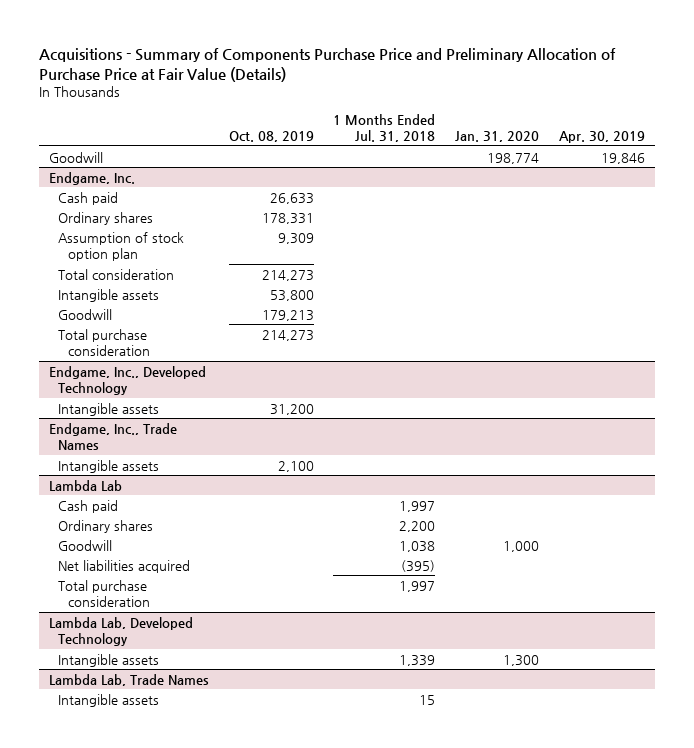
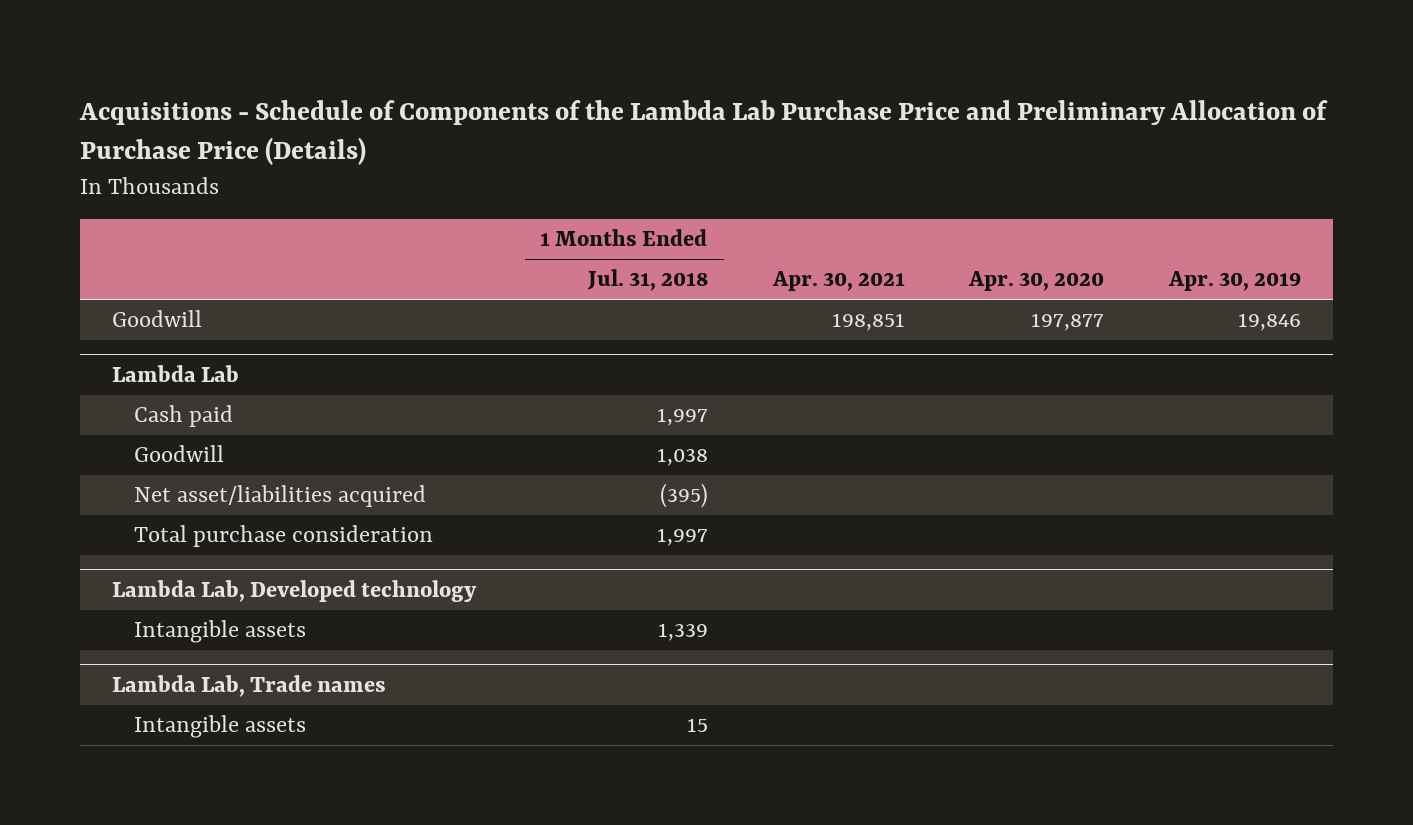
[38,47,616,82] Acquisitions - Summary of Components Purchase Price and Preliminary Allocation of Purchase Price at Fair Value (Details) -> [78,99,1328,166] Acquisitions - Schedule of Components of the Lambda Lab Purchase Price and Preliminary Allocation of Purchase Price (Details)
[228,131,314,143] Oct. 08, 2019 -> none
[455,131,540,143] Jan. 31, 2020 -> none
none -> [771,271,905,292] Apr. 30, 2021
none -> [968,271,1105,292] Apr. 30, 2020
[48,171,135,185] Endgame, Inc. -> none
[58,191,119,205] Cash paid -> none
[58,211,154,225] Ordinary shares -> none
[58,231,185,261] Assumption of stock option plan -> none
[58,268,175,280] Total consideration -> none
[58,288,160,302] Intangible assets -> none
[58,308,113,320] Goodwill -> none
[58,328,150,356] Total purchase consideration -> none
[48,365,206,395] Endgame, Inc., Developed Technology -> none
[58,402,160,416] Intangible assets -> none
[48,422,177,450] Endgame, Inc., Trade Names -> none
[58,459,160,473] Intangible assets -> none
[58,519,154,533] Ordinary shares -> none
[58,559,191,573] Net liabilities acquired -> [134,485,427,508] Net asset/liabilities acquired
[48,616,193,646] Lambda Lab, Developed Technology -> [112,580,478,603] Lambda Lab, Developed technology
[48,673,209,686] Lambda Lab, Trade Names -> [112,675,387,698] Lambda Lab, Trade names

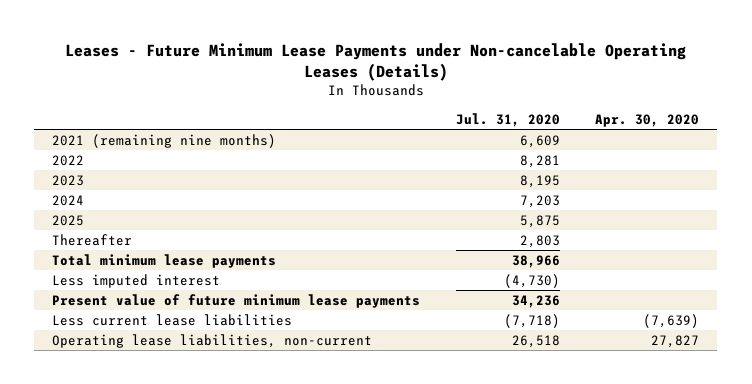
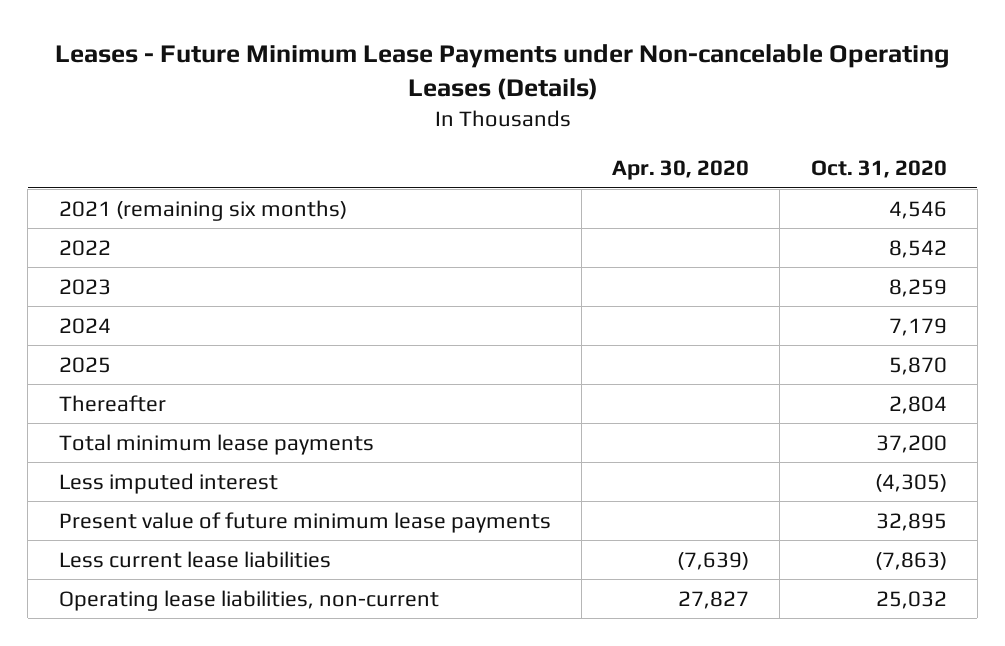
[455,112,560,127] Jul. 31, 2020 -> none
none -> [810,160,947,179] Oct. 31, 2020
[52,133,277,148] 2021 (remaining nine months) -> [58,199,347,221] 2021 (remaining six months)

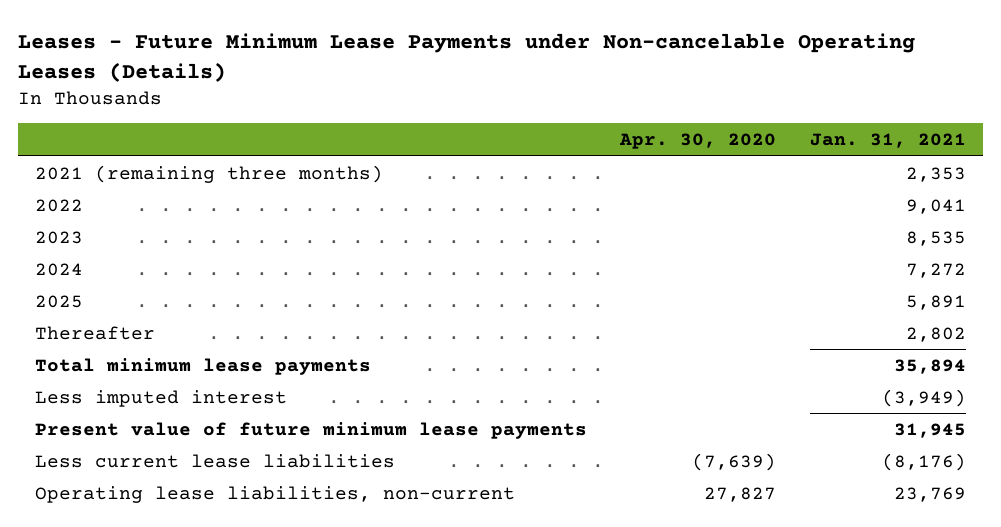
[810,160,947,179] Oct. 31, 2020 -> none
none -> [810,133,967,149] Jan. 31, 2021
[58,199,347,221] 2021 (remaining six months) -> [34,164,383,183] 2021 (remaining three months)

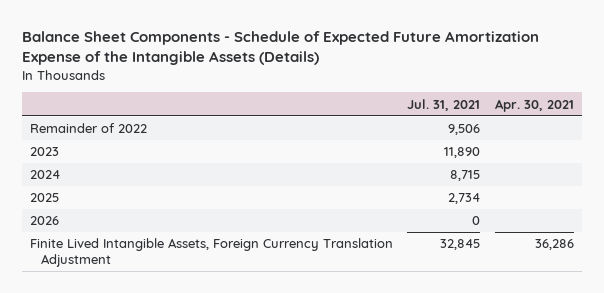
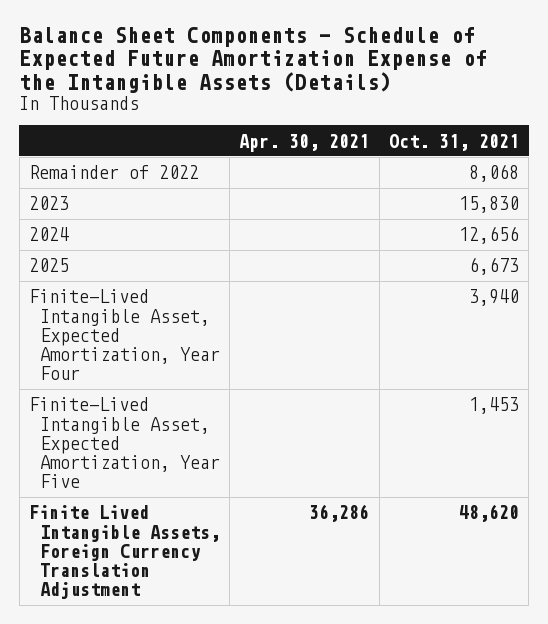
[407,98,481,111] Jul. 31, 2021 -> none
none -> [388,133,519,151] Oct. 31, 2021
[29,216,59,226] 2026 -> [28,289,220,381] Finite-Lived Intangible Asset, Expected Amortization, Year Four
none -> [28,397,220,489] Finite-Lived Intangible Asset, Expected Amortization, Year Five

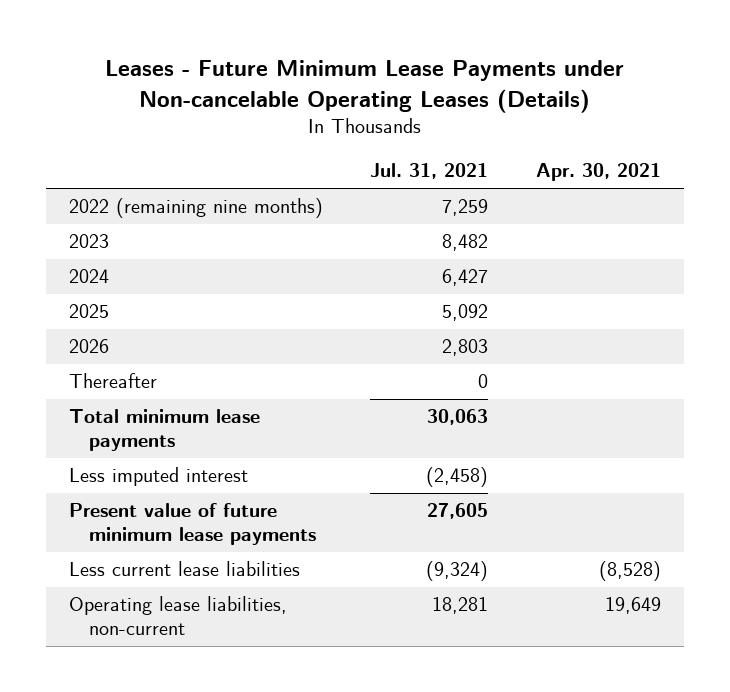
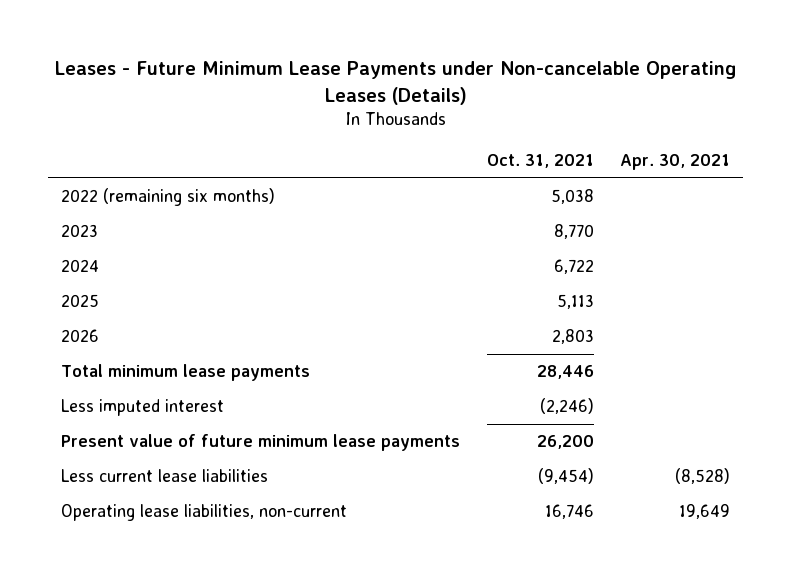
[370,163,489,180] Jul. 31, 2021 -> none
none -> [486,154,594,169] Oct. 31, 2021
[69,198,324,219] 2022 (remaining nine months) -> [61,188,276,207] 2022 (remaining six months)
[69,373,158,389] Thereafter -> none

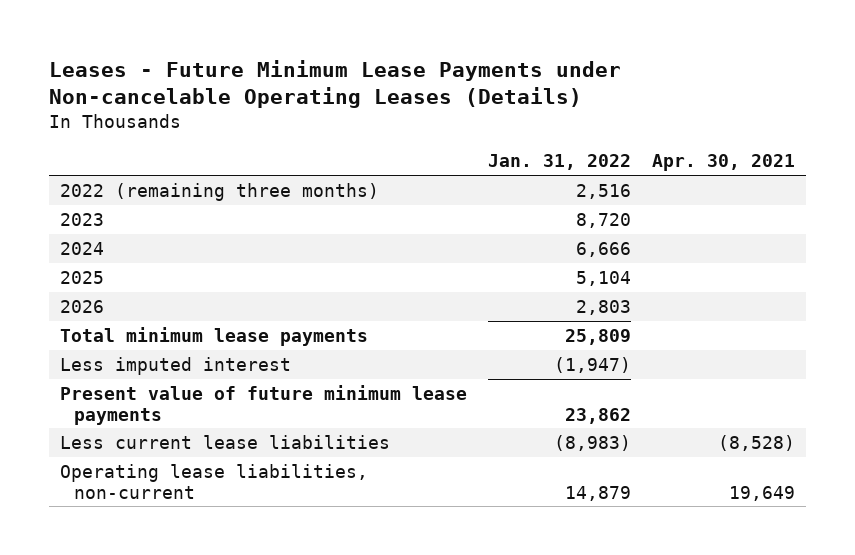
[486,154,594,169] Oct. 31, 2021 -> none
none -> [488,154,632,171] Jan. 31, 2022
[61,188,276,207] 2022 (remaining six months) -> [59,182,379,201] 2022 (remaining three months)

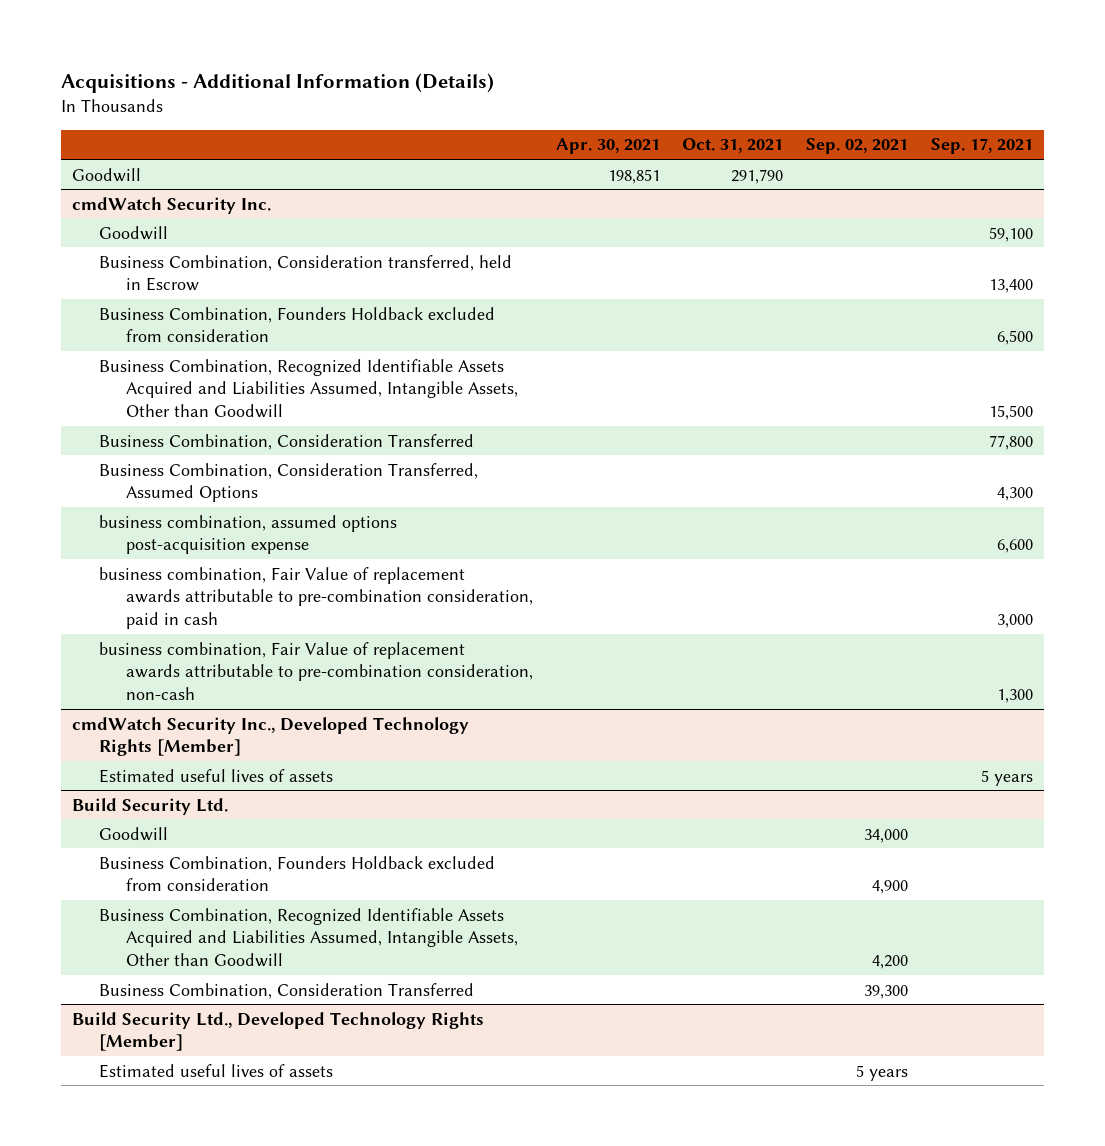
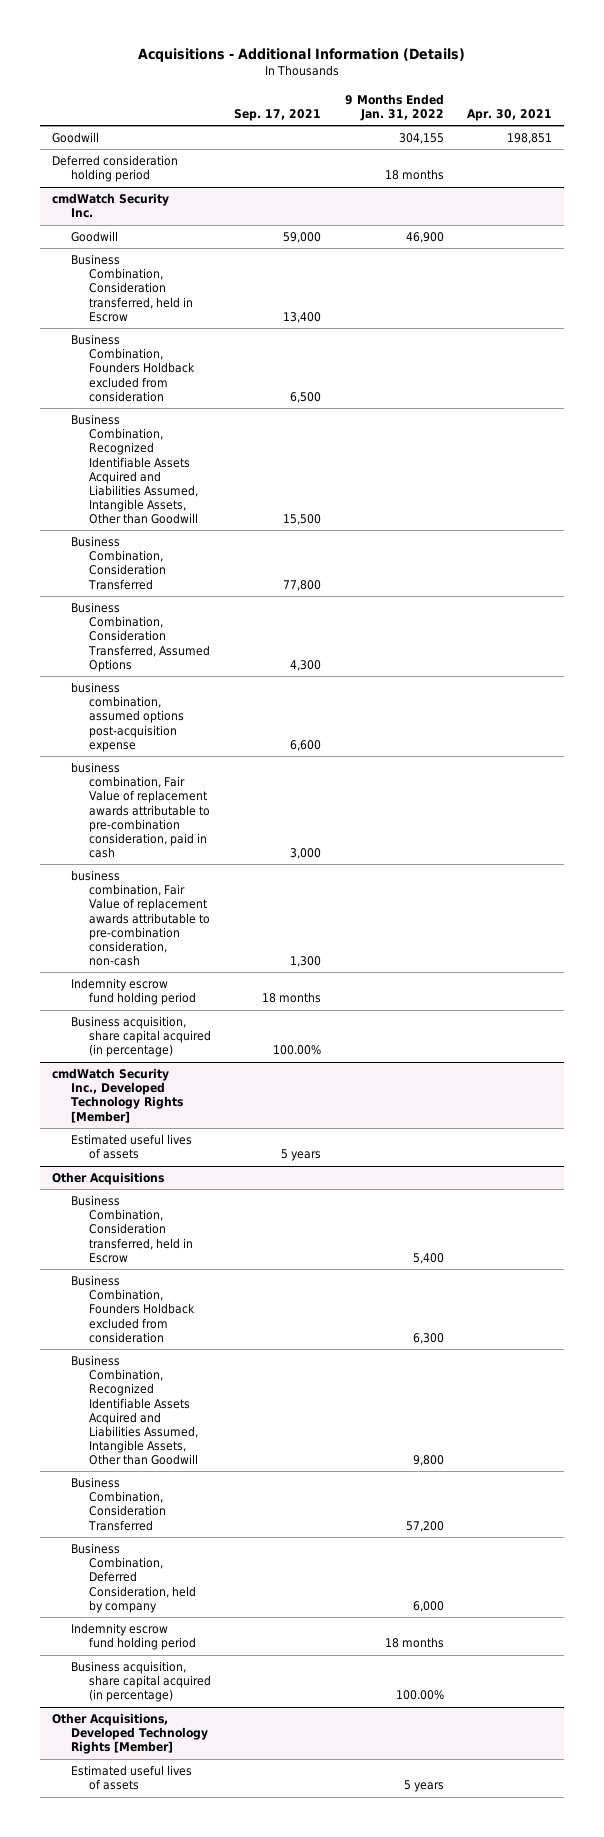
[682,138,784,154] Oct. 31, 2021 -> none
[805,138,908,155] Sep. 02, 2021 -> none
none -> [344,93,444,121] 9 Months Ended Jan. 31, 2022
none -> [51,155,178,183] Deferred consideration holding period
[988,226,1033,242] 59,100 -> [283,232,322,244] 59,000
none -> [70,978,197,1006] Indemnity escrow fund holding period
none -> [70,1016,212,1058] Business acquisition, share capital acquired (in percentage)
[71,797,228,815] Build Security Ltd. -> none
[99,826,169,841] Goodwill -> none
[99,855,496,892] Business Combination, Founders Holdback excluded from consideration -> none
[99,907,519,967] Business Combination, Recognized Identifiable Assets Acquired and Liabilities Assumed, Intangible Assets, Other than Goodwill -> none
[99,982,475,999] Business Combination, Consideration Transferred -> none
[71,1011,484,1052] Build Security Ltd., Developed Technology Rights [Member] -> none
[99,1063,334,1078] Estimated useful lives of assets -> none
none -> [51,1172,164,1186] Other Acquisitions
none -> [70,1195,194,1263] Business Combination, Consideration transferred, held in Escrow
none -> [70,1275,196,1343] Business Combination, Founders Holdback excluded from consideration
none -> [70,1355,199,1465] Business Combination, Recognized Identifiable Assets Acquired and Liabilities Assumed, Intangible Assets, Other than Goodwill
none -> [70,1477,167,1531] Business Combination, Consideration Transferred
none -> [70,1543,197,1613] Business Combination, Deferred Consideration, held by company
none -> [70,1623,197,1651] Indemnity escrow fund holding period
none -> [70,1661,212,1703] Business acquisition, share capital acquired (in percentage)
none -> [51,1713,208,1755] Other Acquisitions, Developed Technology Rights [Member]
none -> [70,1765,192,1791] Estimated useful lives of assets

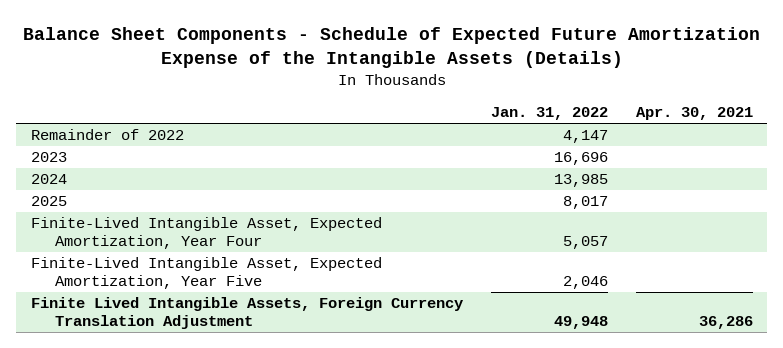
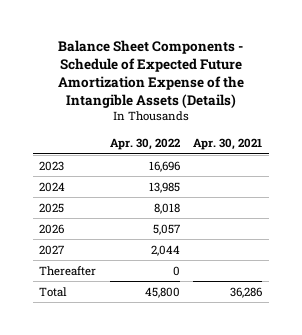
[490,106,608,120] Jan. 31, 2022 -> none
none -> [109,137,180,150] Apr. 30, 2022
[30,129,184,141] Remainder of 2022 -> none
[30,217,382,250] Finite-Lived Intangible Asset, Expected Amortization, Year Four -> [39,223,65,234] 2026
[30,257,382,290] Finite-Lived Intangible Asset, Expected Amortization, Year Five -> [39,244,65,255] 2027
none -> [39,265,97,276] Thereafter
[30,297,463,330] Finite Lived Intangible Assets, Foreign Currency Translation Adjustment -> [39,286,68,297] Total

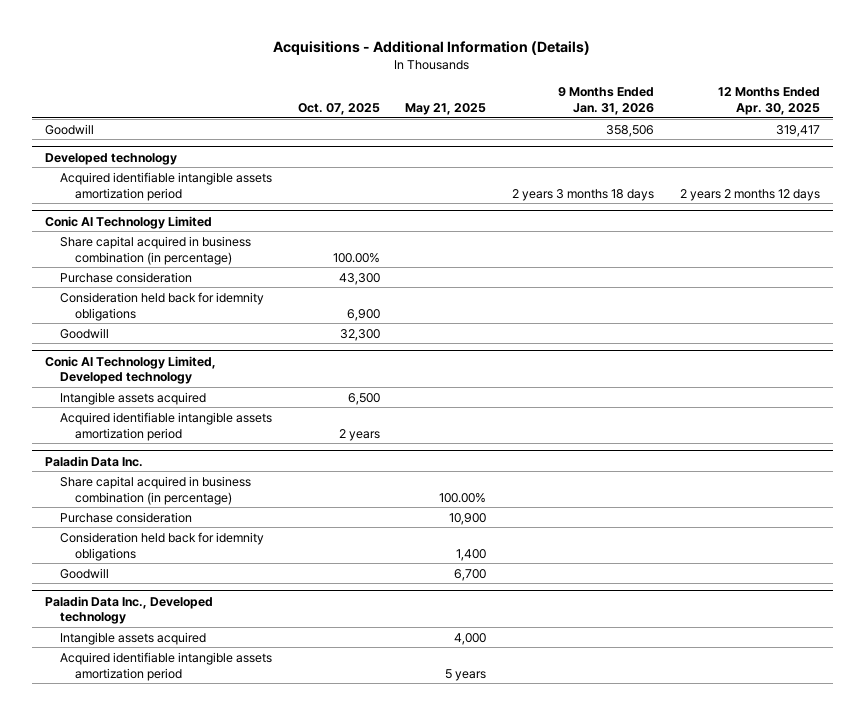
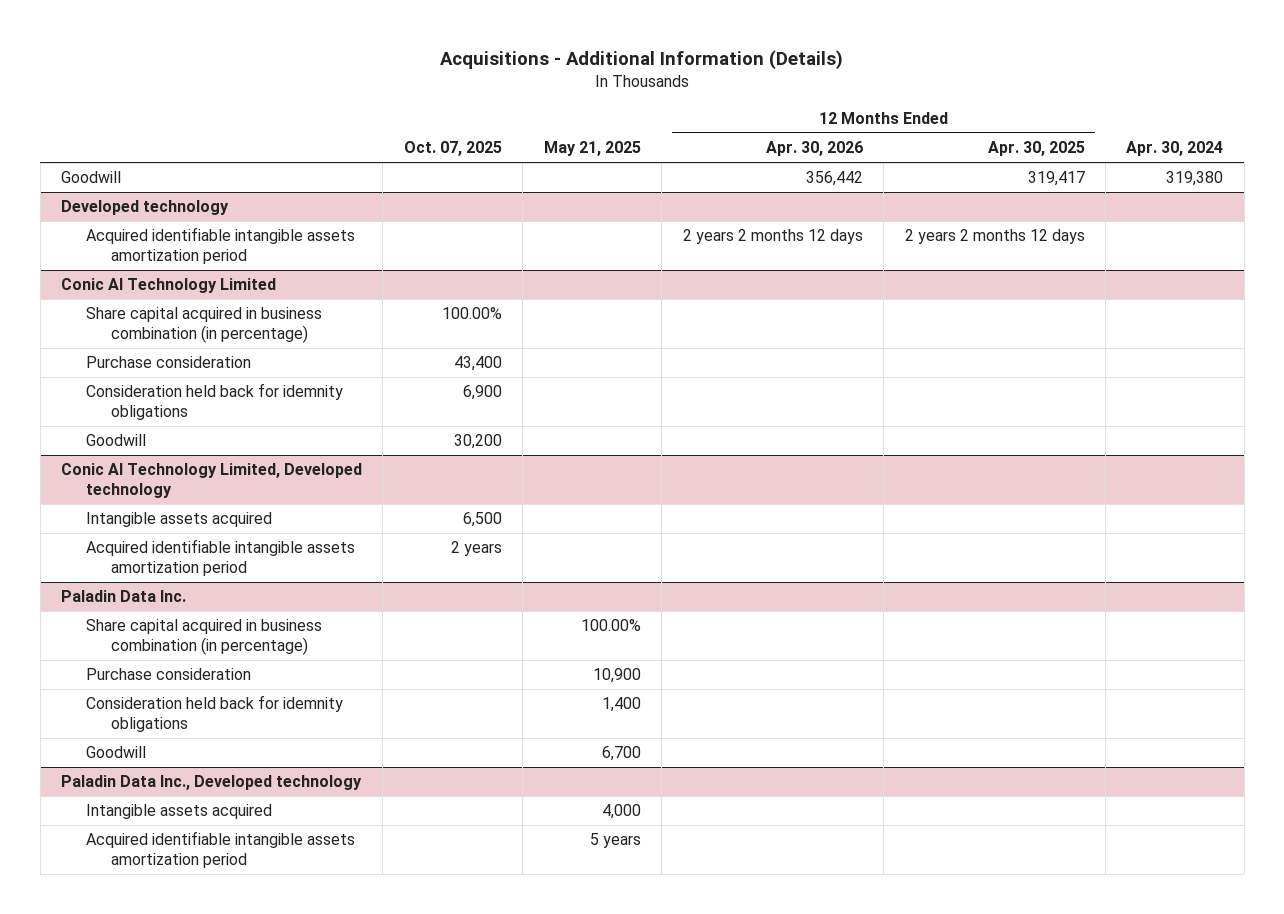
[558,87,655,116] 9 Months Ended Jan. 31, 2026 -> none
none -> [765,141,863,157] Apr. 30, 2026
none -> [1126,141,1224,157] Apr. 30, 2024
[338,272,380,285] 43,300 -> [453,356,502,372] 43,400
[339,328,380,341] 32,300 -> [453,434,502,450] 30,200

